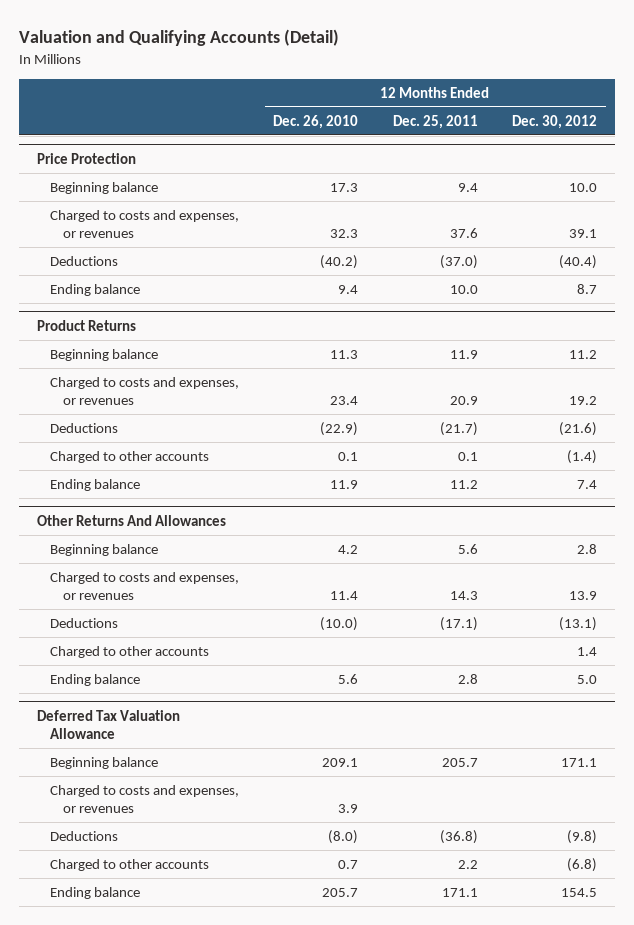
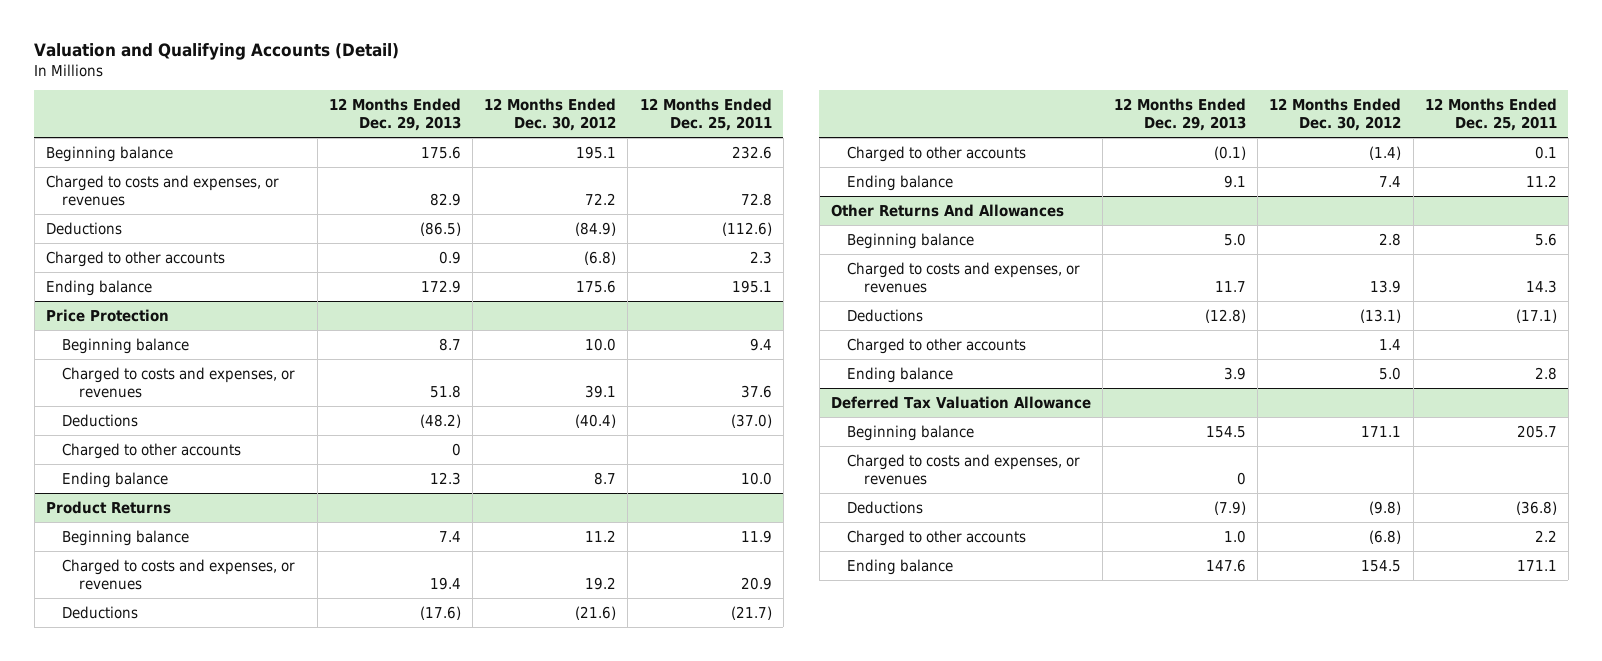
[273,114,359,129] Dec. 26, 2010 -> none
none -> [328,98,461,131] 12 Months Ended Dec. 29, 2013
none -> [45,145,173,162] Beginning balance
none -> [45,174,279,206] Charged to costs and expenses, or revenues
none -> [45,221,122,235] Deductions
none -> [45,250,225,267] Charged to other accounts
none -> [45,279,152,296] Ending balance
none -> [62,442,242,459] Charged to other accounts

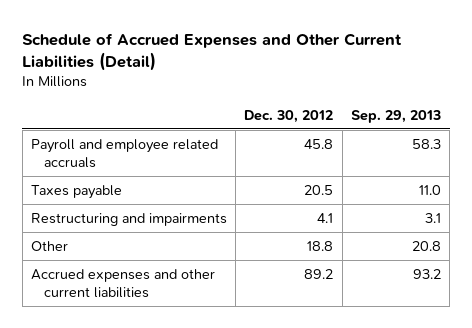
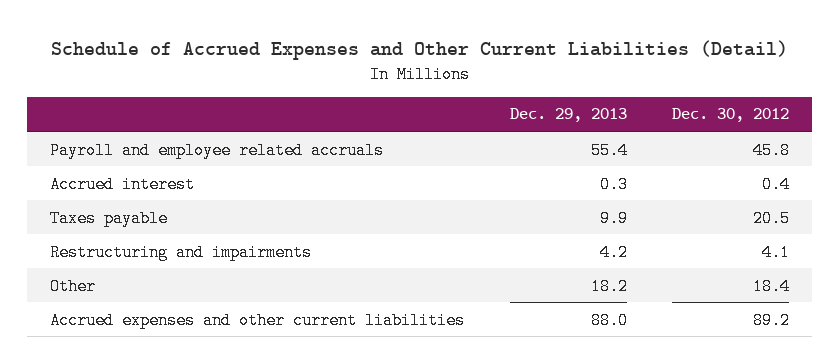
[350,109,441,123] Sep. 29, 2013 -> none
none -> [509,108,627,123] Dec. 29, 2013
none -> [50,175,196,193] Accrued interest
[307,240,334,251] 18.8 -> [753,277,791,295] 18.4

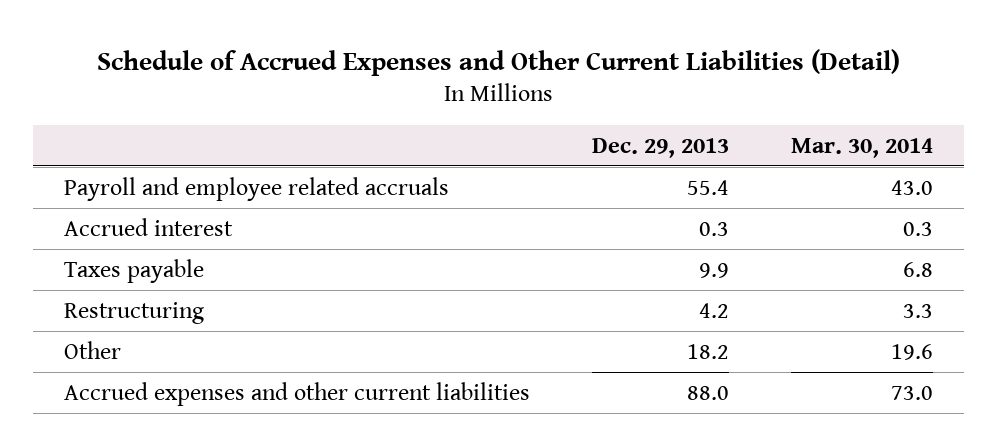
[672,108,790,123] Dec. 30, 2012 -> none
none -> [790,137,933,158] Mar. 30, 2014
[50,243,313,261] Restructuring and impairments -> [64,301,205,324] Restructuring

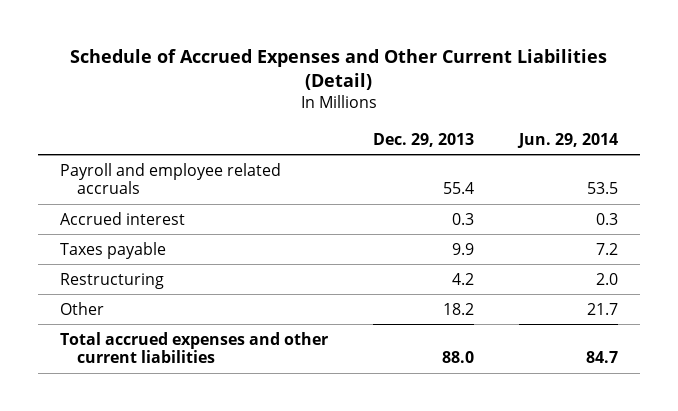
[790,137,933,158] Mar. 30, 2014 -> none
none -> [516,132,618,148] Jun. 29, 2014
[64,381,531,406] Accrued expenses and other current liabilities -> [60,331,329,364] Total accrued expenses and other current liabilities

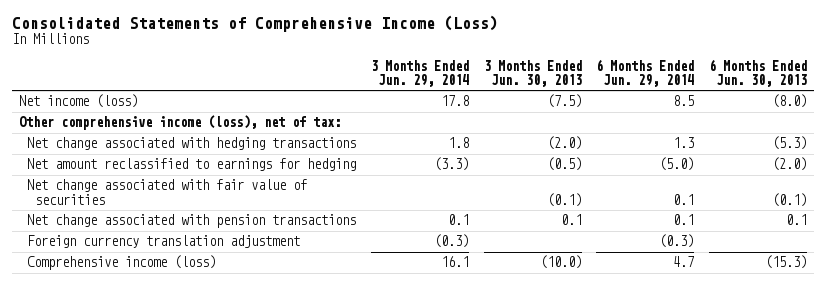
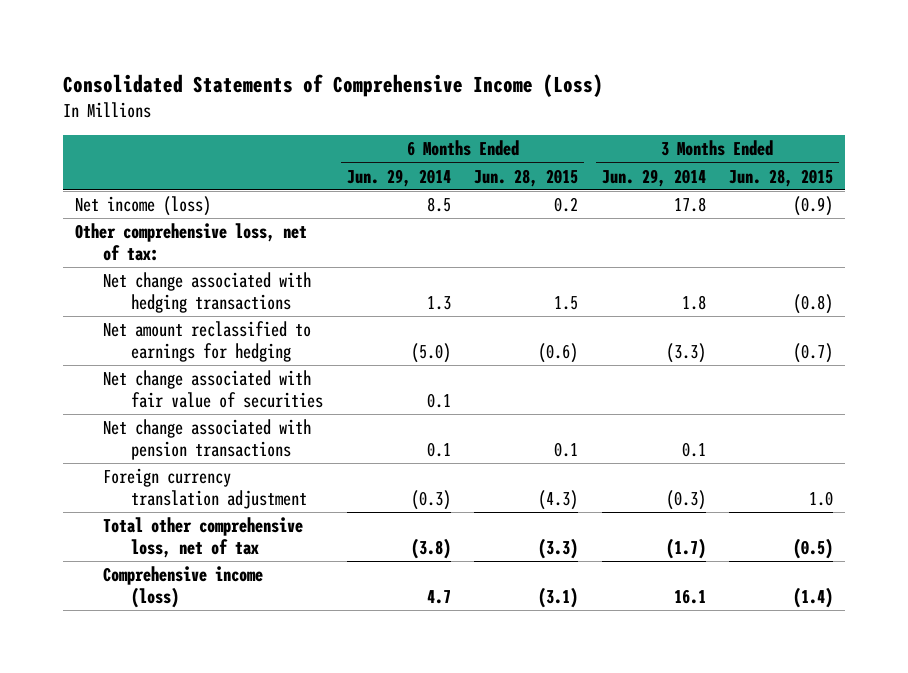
[483,59,582,88] 3 Months Ended Jun. 30, 2013 -> none
[709,58,808,88] 6 Months Ended Jun. 30, 2013 -> none
none -> [474,168,579,187] Jun. 28, 2015
none -> [728,168,833,187] Jun. 28, 2015
[18,115,341,131] Other comprehensive income (loss), net of tax: -> [74,223,307,261] Other comprehensive loss, net of tax:
none -> [103,517,304,558] Total other comprehensive loss, net of tax

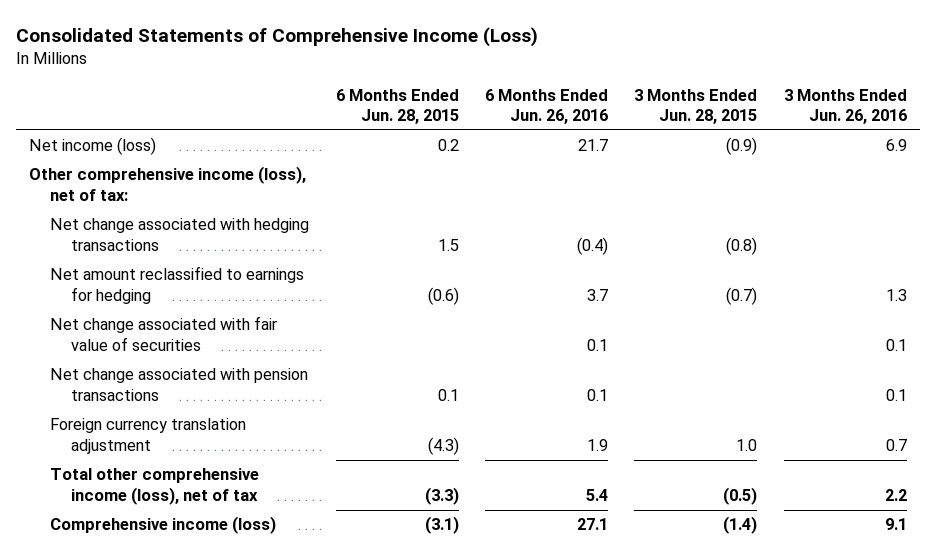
[346,168,451,187] Jun. 29, 2014 -> none
[601,168,706,187] Jun. 29, 2014 -> none
none -> [485,88,609,125] 6 Months Ended Jun. 26, 2016
none -> [783,88,907,125] 3 Months Ended Jun. 26, 2016
[74,223,307,261] Other comprehensive loss, net of tax: -> [29,166,307,201] Other comprehensive income (loss), net of tax:
[103,517,304,558] Total other comprehensive loss, net of tax -> [50,468,260,505] Total other comprehensive income (loss), net of tax

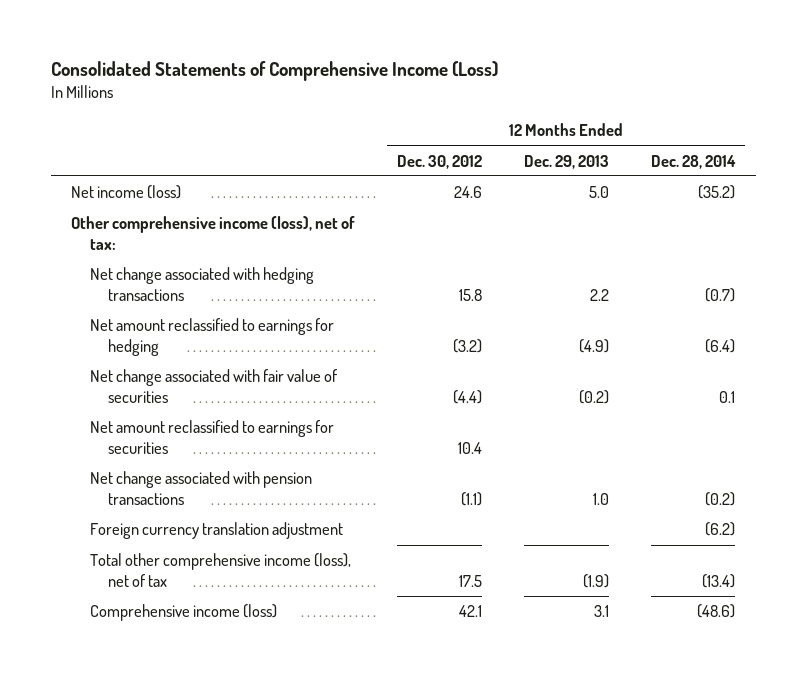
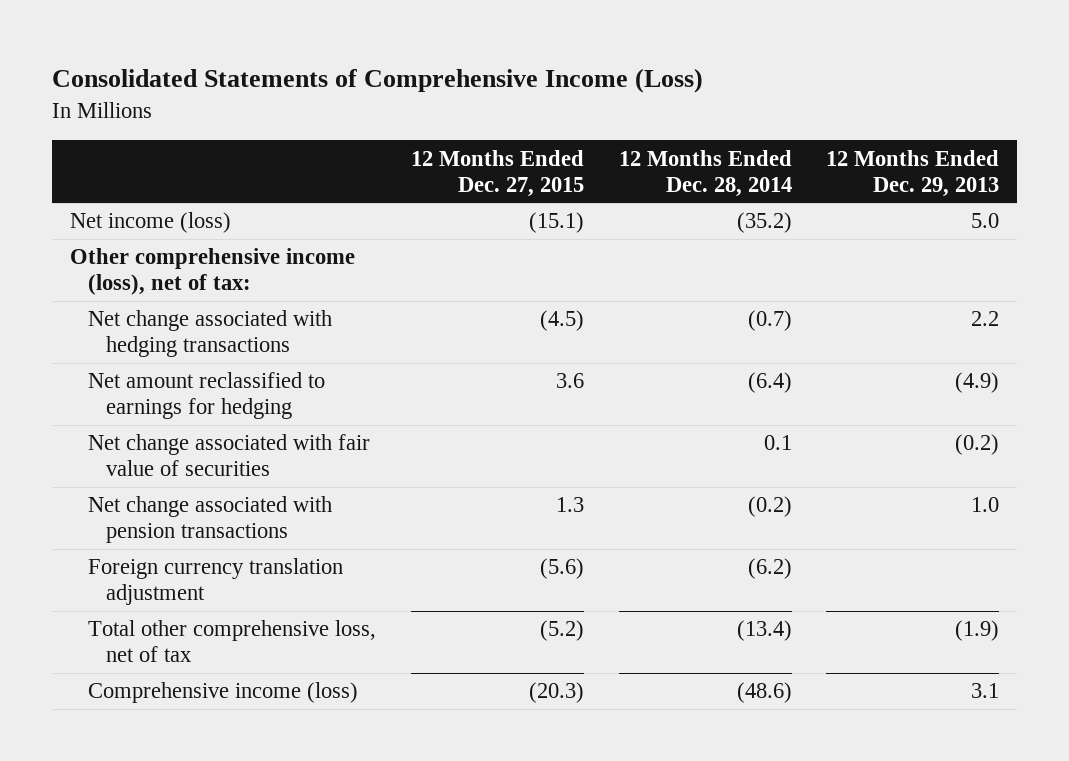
[397,154,483,169] Dec. 30, 2012 -> none
none -> [410,149,584,197] 12 Months Ended Dec. 27, 2015
[89,420,334,454] Net amount reclassified to earnings for securities -> none
[89,553,351,587] Total other comprehensive income (loss), net of tax -> [88,620,377,663] Total other comprehensive loss, net of tax

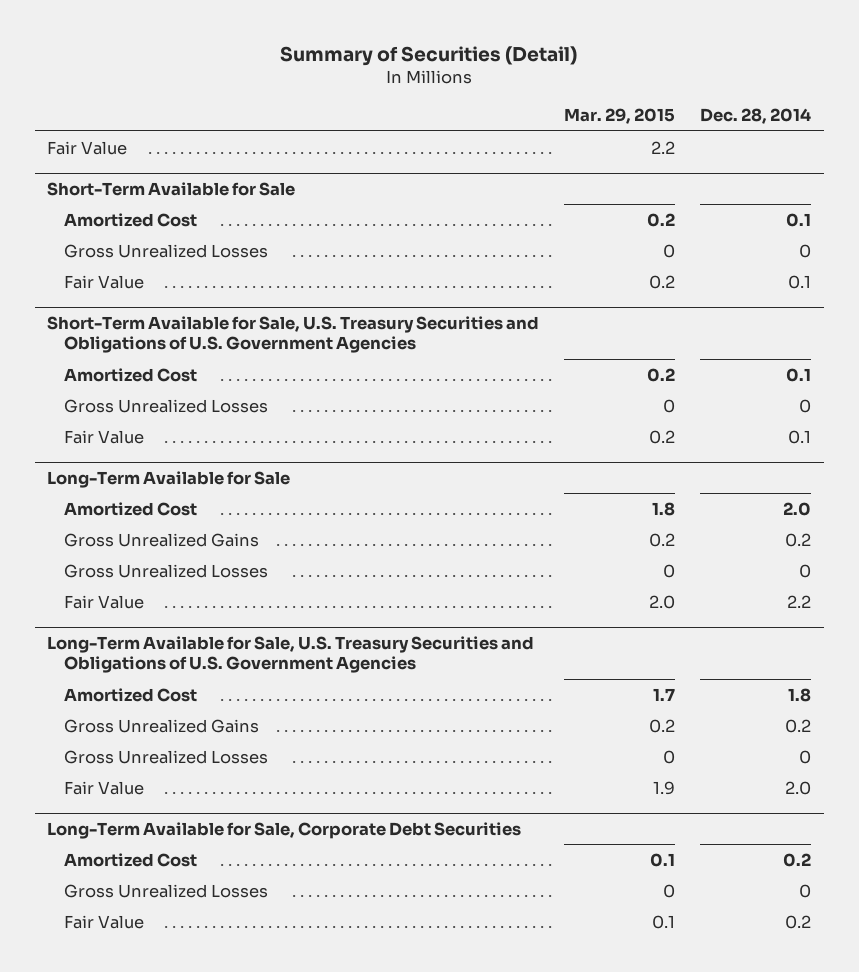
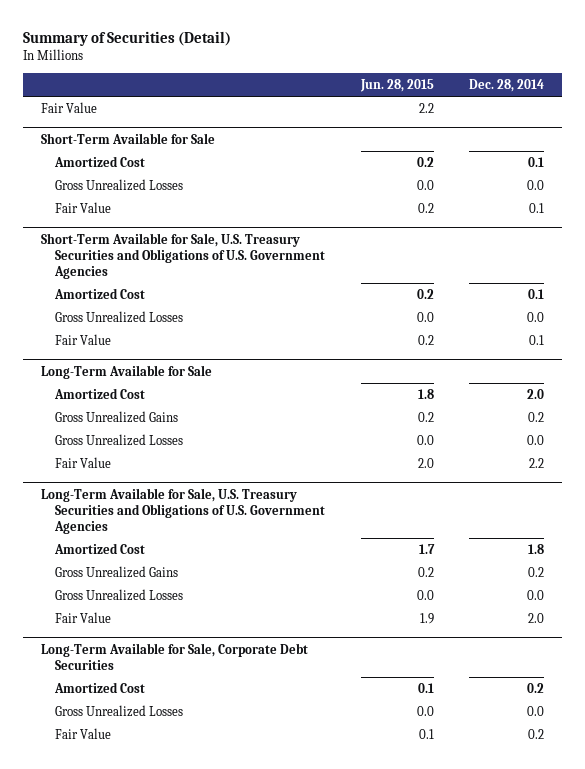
[564,108,676,125] Mar. 29, 2015 -> none
none -> [359,78,434,92] Jun. 28, 2015
[799,243,812,258] 0 -> [527,179,545,190] 0.0
[799,398,812,413] 0 -> [527,311,545,322] 0.0
[799,563,812,578] 0 -> [527,434,545,445] 0.0
[799,749,812,764] 0 -> [527,589,545,600] 0.0
[799,883,812,898] 0 -> [527,705,545,716] 0.0

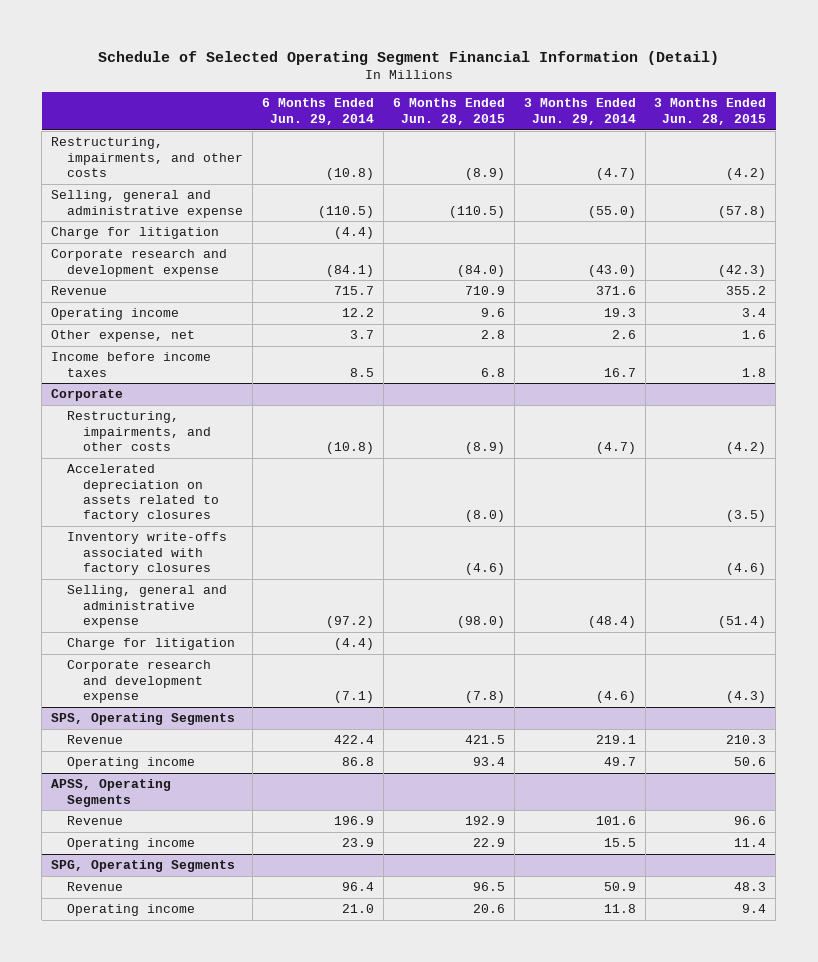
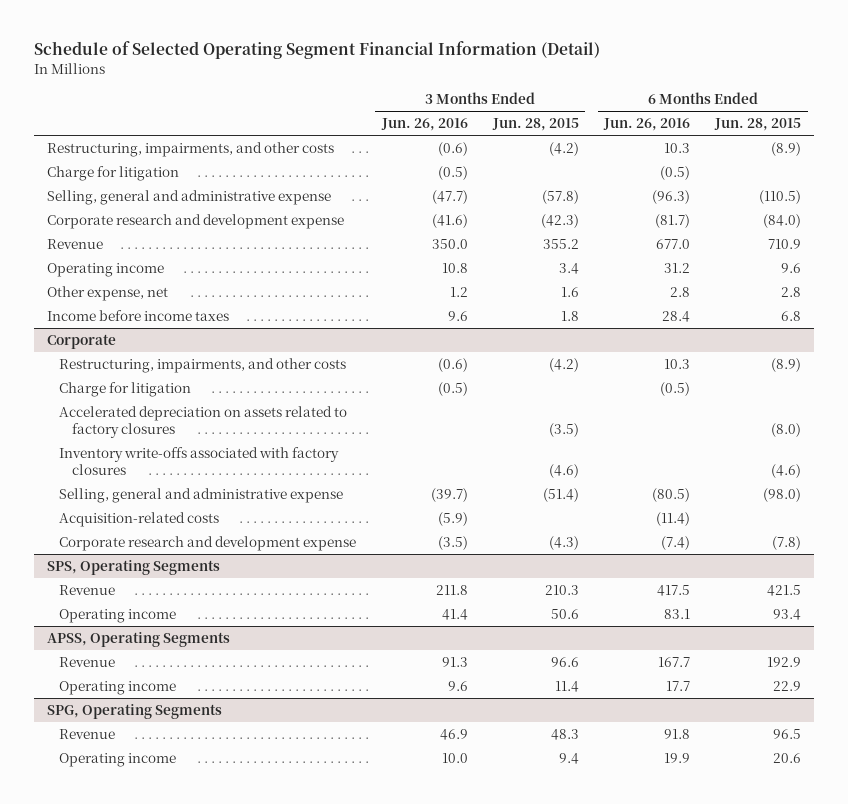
[262,98,375,125] 6 Months Ended Jun. 29, 2014 -> none
[523,98,636,125] 3 Months Ended Jun. 29, 2014 -> none
none -> [380,118,468,132] Jun. 26, 2016
none -> [603,118,691,132] Jun. 26, 2016
[51,190,244,218] Selling, general and administrative expense -> [46,189,331,205] Selling, general and administrative expense
[67,638,236,651] Charge for litigation -> [59,381,192,397] Charge for litigation
none -> [59,511,220,527] Acquisition-related costs

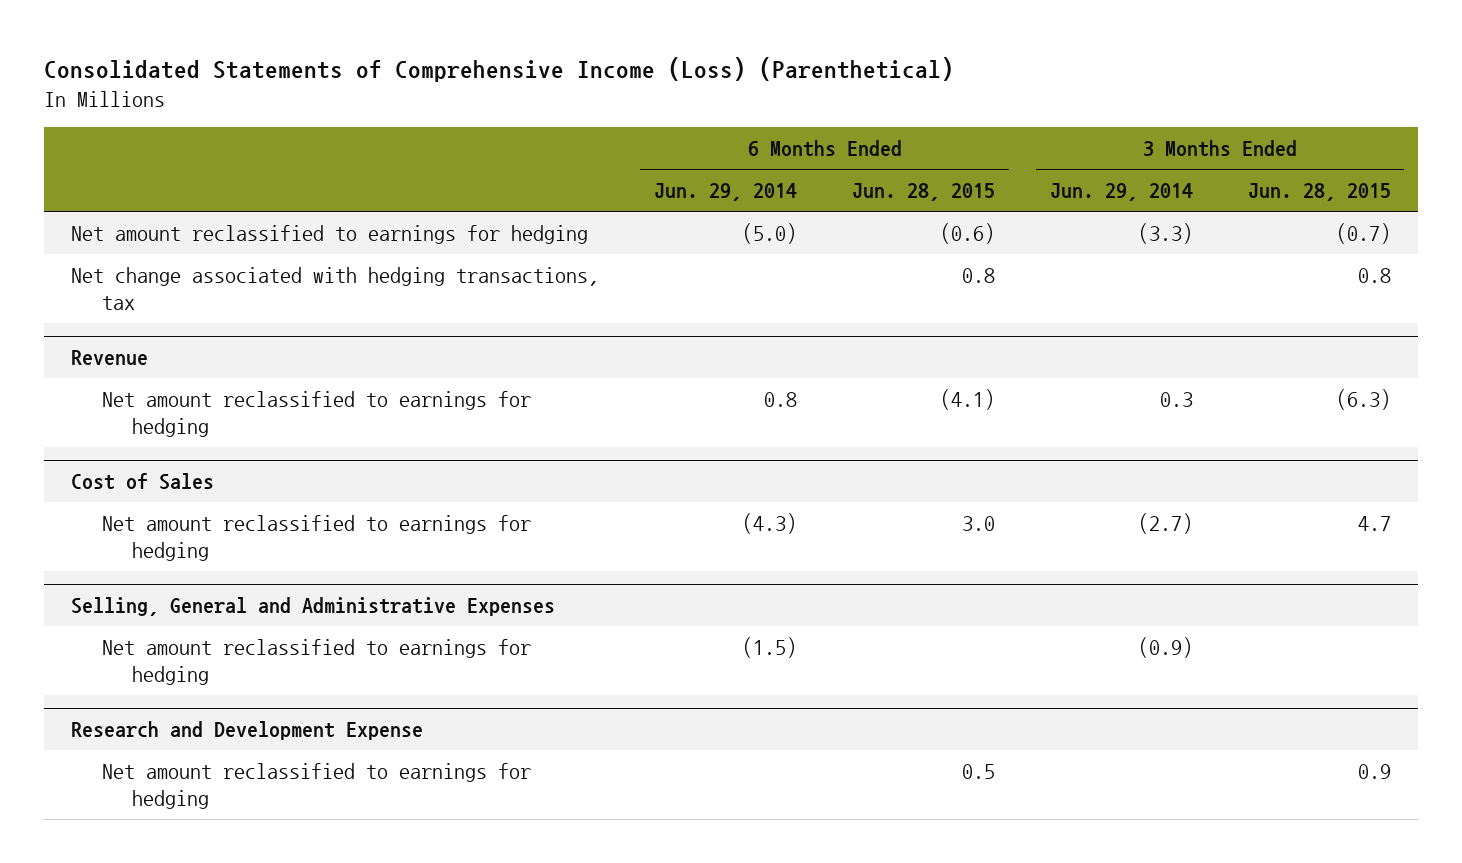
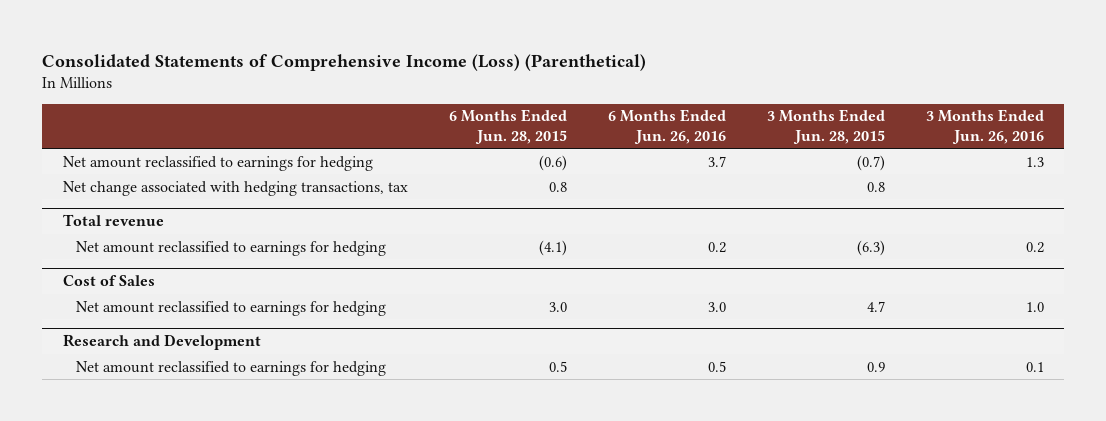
[654,182,798,201] Jun. 29, 2014 -> none
[1049,182,1193,201] Jun. 29, 2014 -> none
none -> [607,109,726,144] 6 Months Ended Jun. 26, 2016
none -> [925,109,1044,144] 3 Months Ended Jun. 26, 2016
[71,350,149,366] Revenue -> [62,214,164,227] Total revenue
[71,597,556,617] Selling, General and Administrative Expenses -> none
[101,638,531,685] Net amount reclassified to earnings for hedging -> none
[71,721,424,741] Research and Development Expense -> [62,334,261,351] Research and Development

